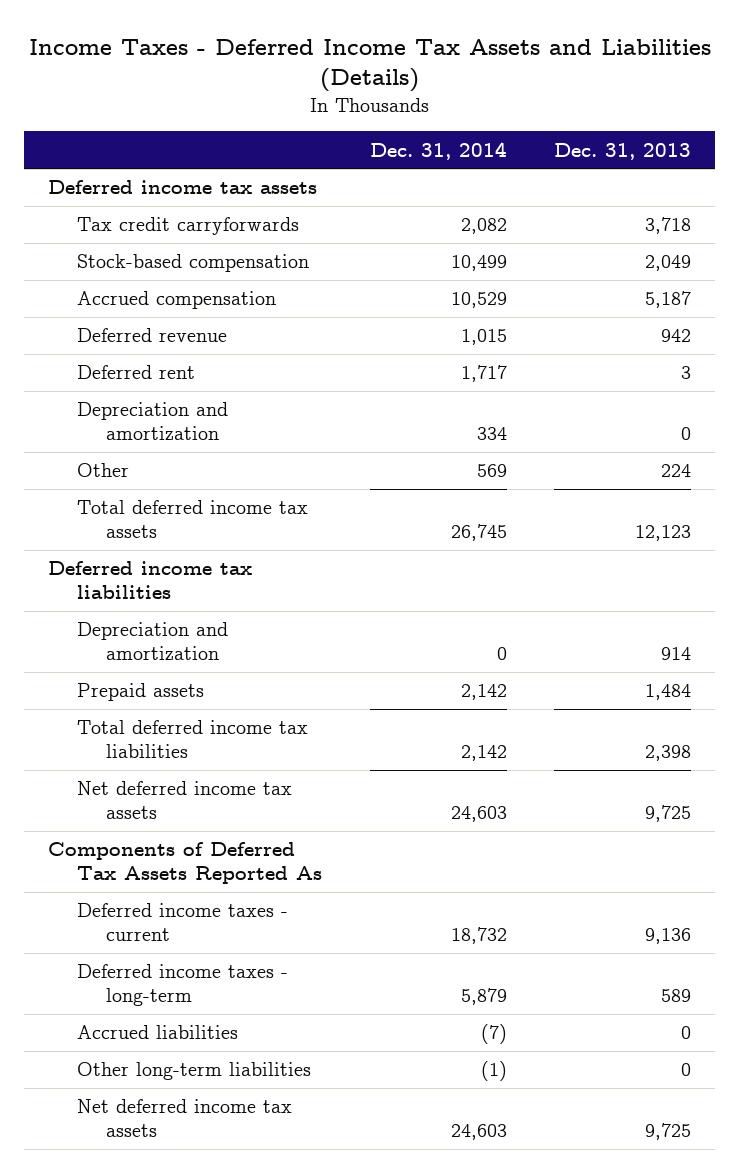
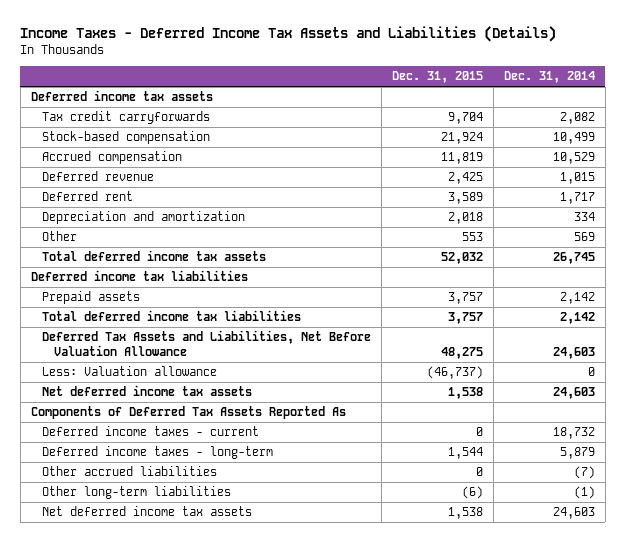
[554,142,692,160] Dec. 31, 2013 -> none
none -> [392,71,484,84] Dec. 31, 2015
[77,622,229,662] Depreciation and amortization -> none
none -> [42,330,372,357] Deferred Tax Assets and Liabilities, Net Before Valuation Allowance
none -> [42,366,218,377] Less: Valuation allowance
[77,1025,239,1040] Accrued liabilities -> [42,466,218,477] Other accrued liabilities

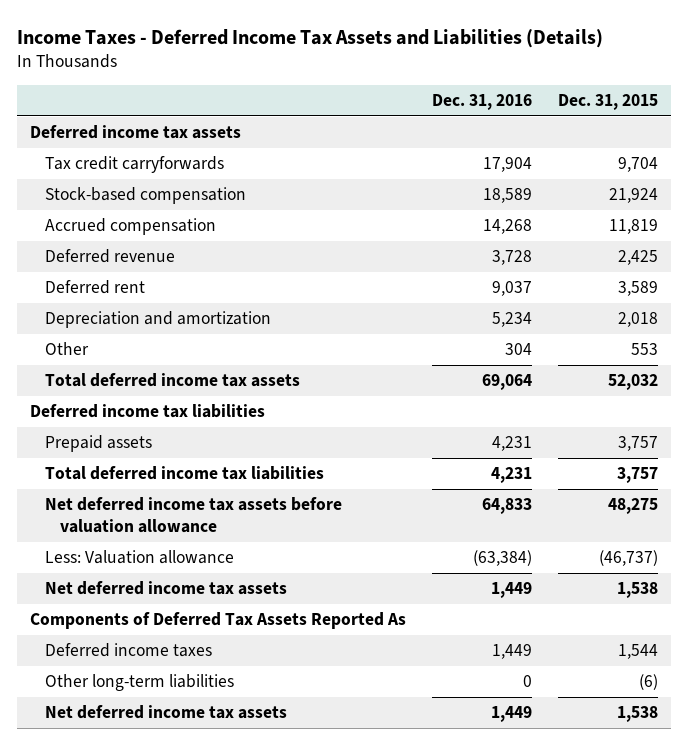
[503,71,595,84] Dec. 31, 2014 -> none
none -> [431,93,532,110] Dec. 31, 2016
[42,330,372,357] Deferred Tax Assets and Liabilities, Net Before Valuation Allowance -> [45,497,343,534] Net deferred income tax assets before valuation allowance
[42,426,260,437] Deferred income taxes - current -> none
[42,466,218,477] Other accrued liabilities -> none
[42,446,274,460] Deferred income taxes - long-term -> [45,643,213,658] Deferred income taxes

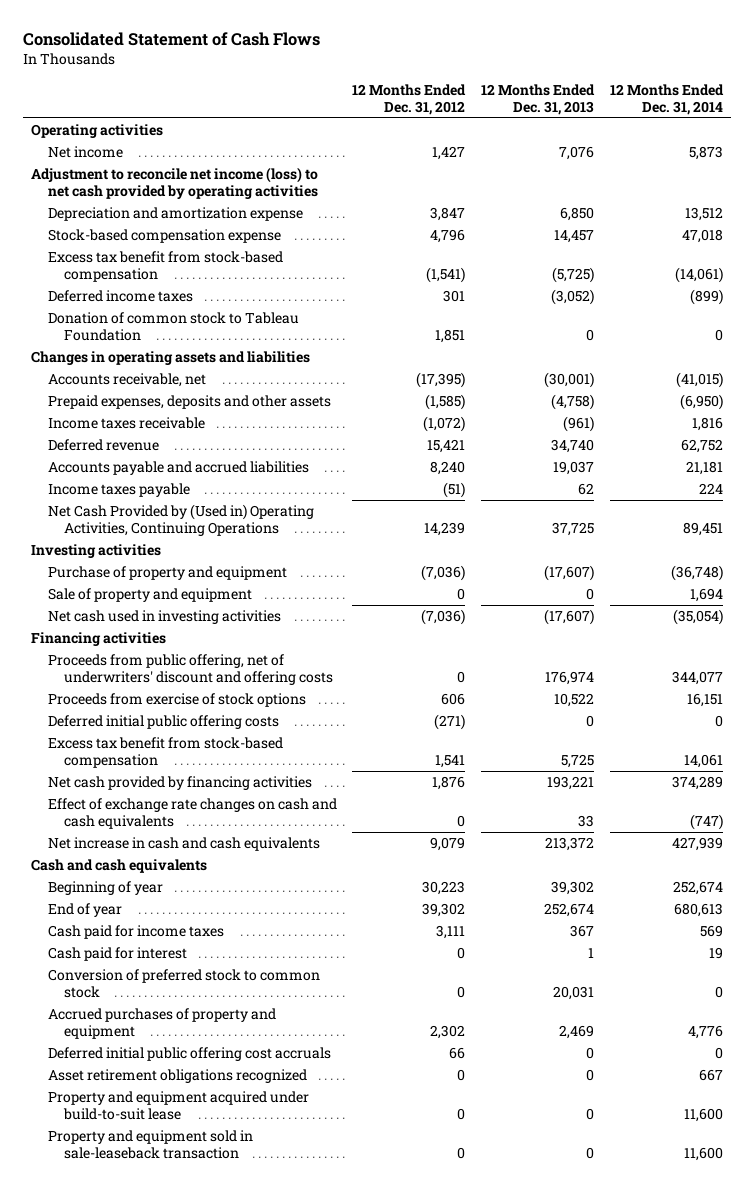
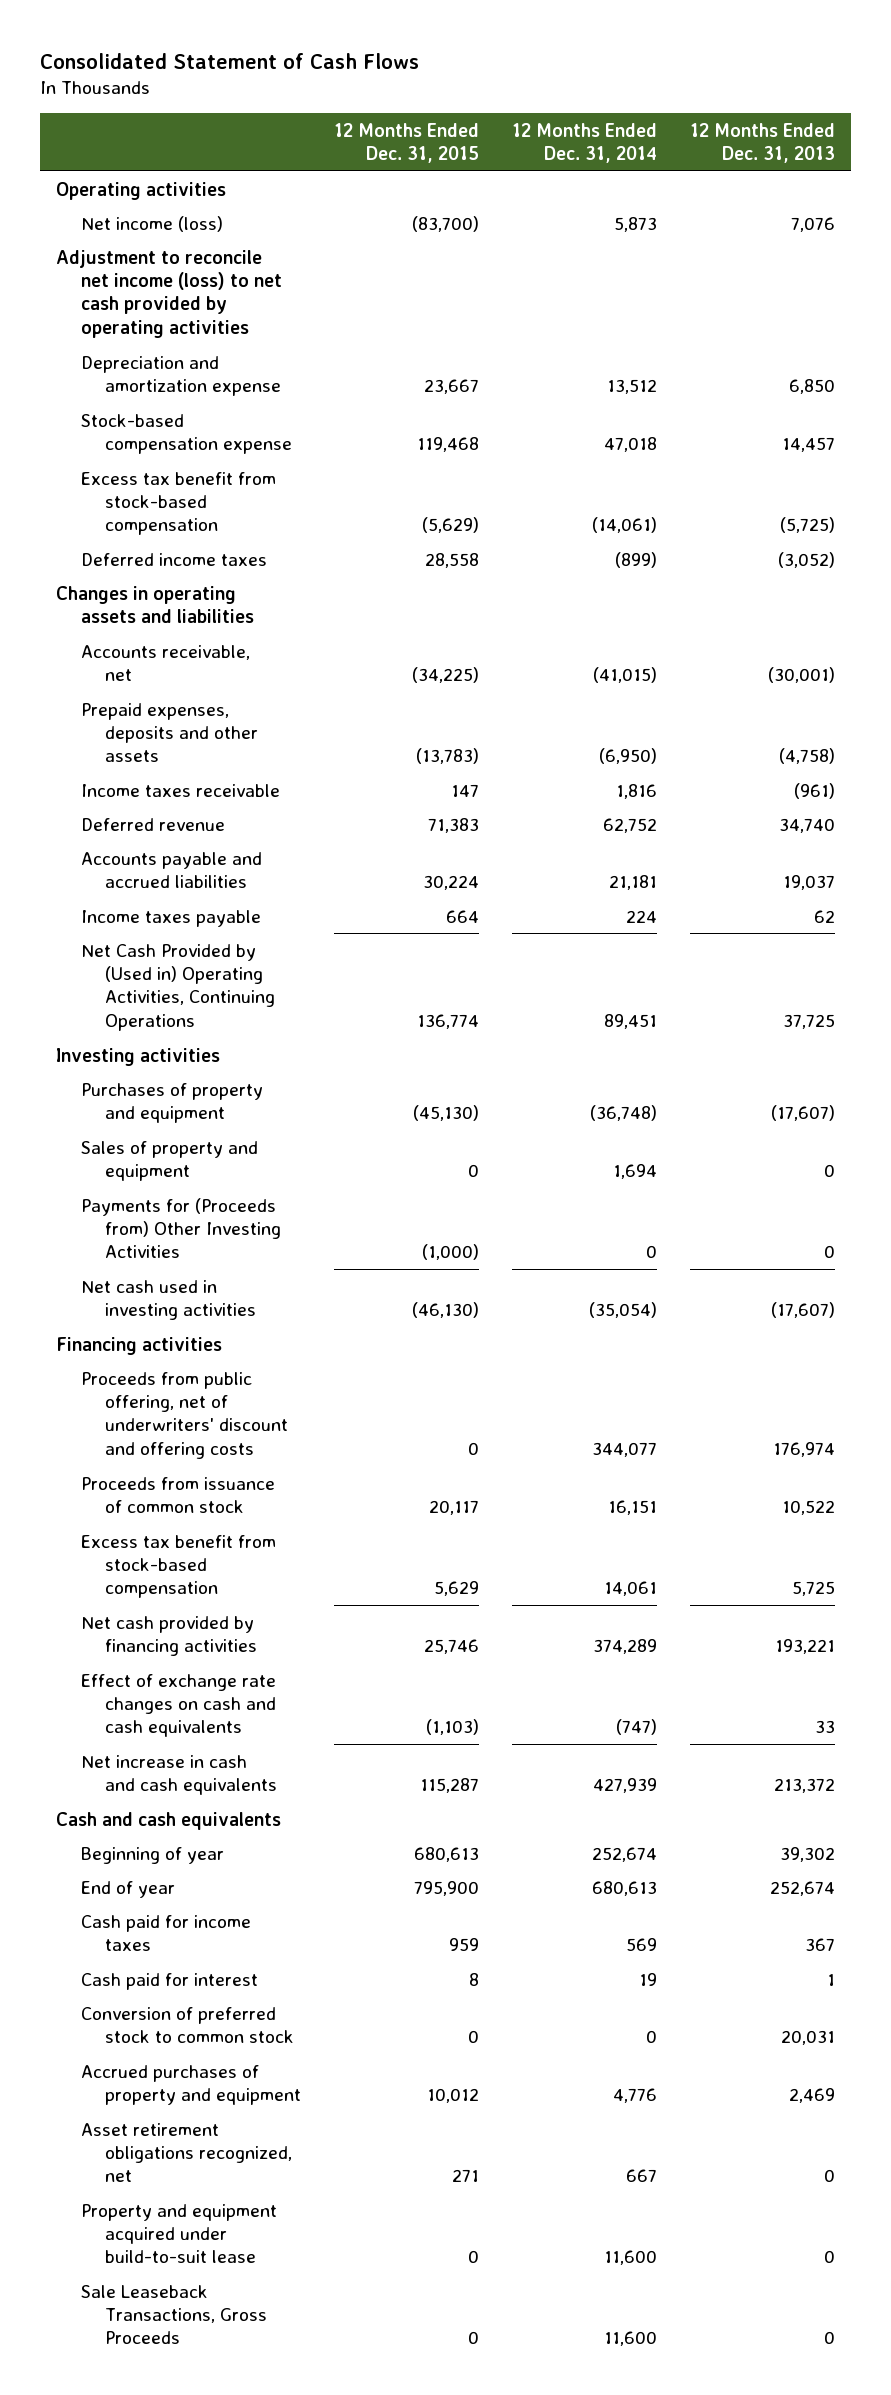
[352,83,467,115] 12 Months Ended Dec. 31, 2012 -> none
none -> [333,122,479,164] 12 Months Ended Dec. 31, 2015
[47,146,123,159] Net income -> [80,215,223,232] Net income (loss)
[47,312,299,342] Donation of common stock to Tableau Foundation -> none
[47,566,287,581] Purchase of property and equipment -> [80,1082,263,1124] Purchases of property and equipment
[47,588,252,603] Sale of property and equipment -> [80,1140,258,1182] Sales of property and equipment
none -> [80,1197,281,1259] Payments for (Proceeds from) Other Investing Activities
[47,715,279,730] Deferred initial public offering costs -> none
[47,693,306,708] Proceeds from exercise of stock options -> [80,1476,275,1514] Proceeds from issuance of common stock
[47,1047,331,1062] Deferred initial public offering cost accruals -> none
[47,1069,307,1084] Asset retirement obligations recognized -> [80,2122,292,2183] Asset retirement obligations recognized, net
[47,1130,253,1160] Property and equipment sold in sale-leaseback transaction -> [80,2284,267,2345] Sale Leaseback Transactions, Gross Proceeds

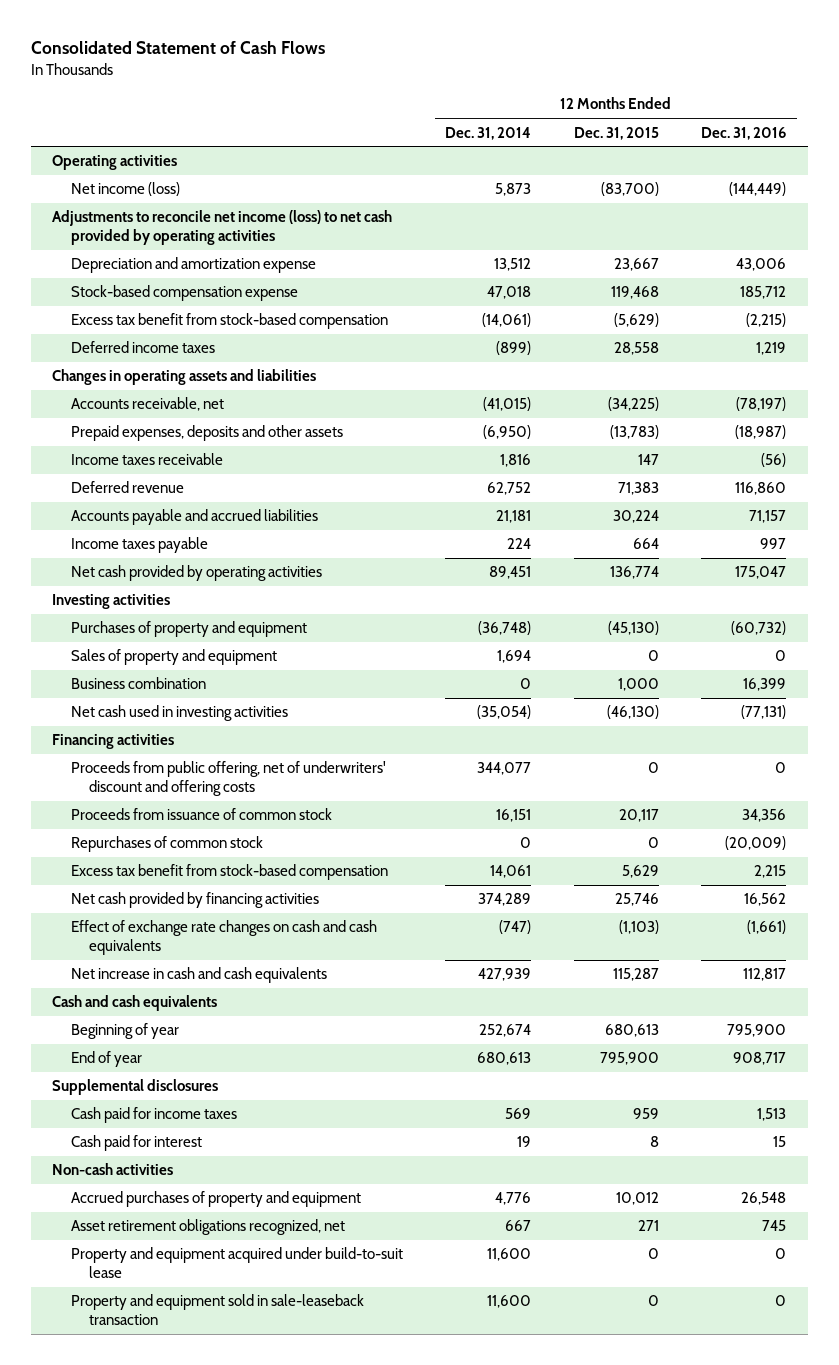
[689,122,835,164] 12 Months Ended Dec. 31, 2013 -> none
none -> [701,126,787,140] Dec. 31, 2016
[56,249,282,338] Adjustment to reconcile net income (loss) to net cash provided by operating activities -> [52,210,393,246] Adjustments to reconcile net income (loss) to net cash provided by operating activities
[80,943,275,1031] Net Cash Provided by (Used in) Operating Activities, Continuing Operations -> [70,565,322,582] Net cash provided by operating activities
[80,1197,281,1259] Payments for (Proceeds from) Other Investing Activities -> none
none -> [70,677,206,690] Business combination
none -> [70,836,263,853] Repurchases of common stock
none -> [52,1079,219,1096] Supplemental disclosures
[80,2006,294,2044] Conversion of preferred stock to common stock -> none
none -> [52,1163,174,1176] Non-cash activities
[80,2284,267,2345] Sale Leaseback Transactions, Gross Proceeds -> [70,1294,364,1326] Property and equipment sold in sale-leaseback transaction

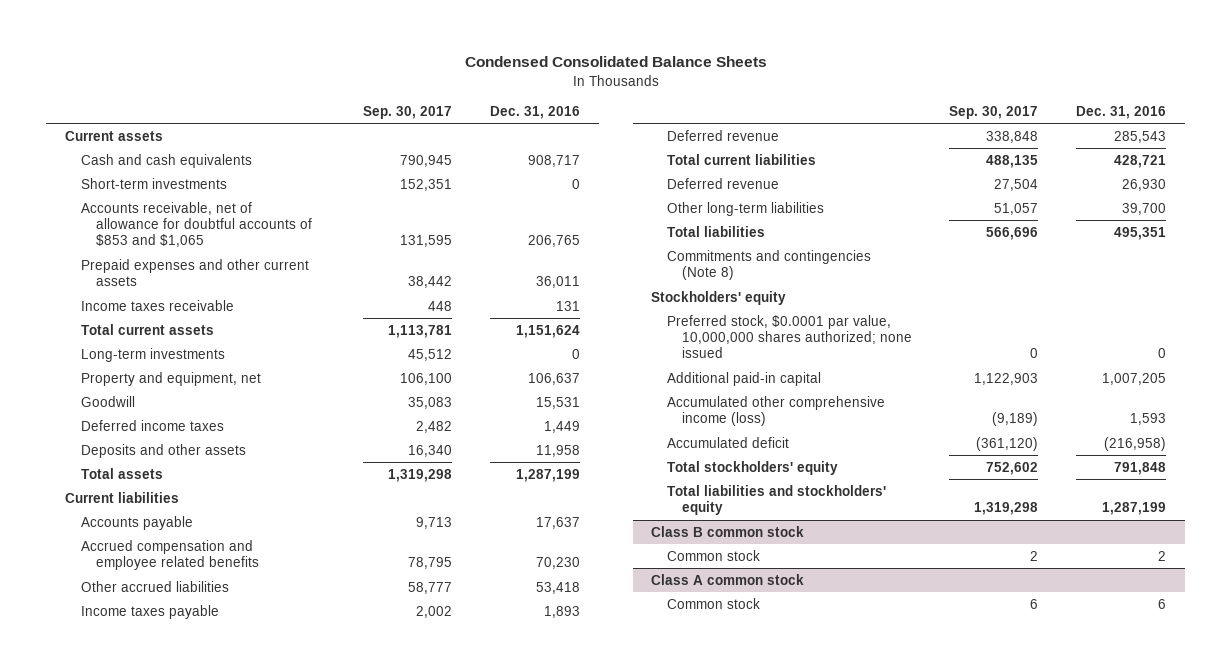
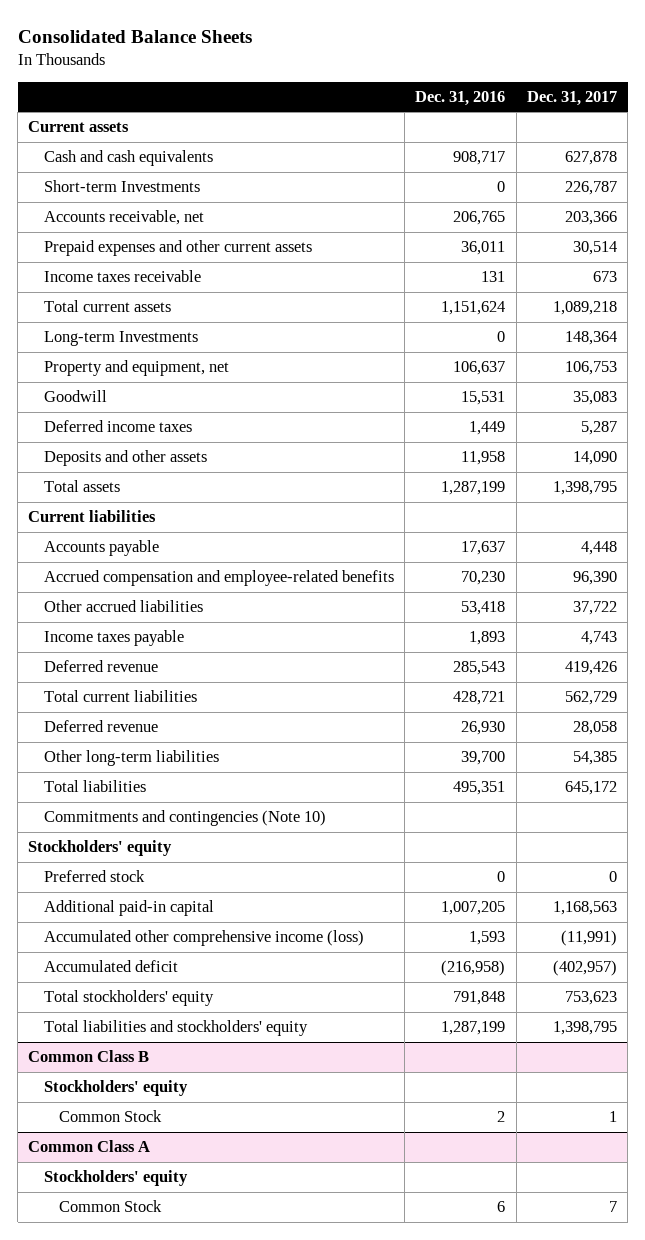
[464,56,767,68] Condensed Consolidated Balance Sheets -> [17,30,252,44] Consolidated Balance Sheets
[363,105,453,119] Sep. 30, 2017 -> none
none -> [526,90,617,106] Dec. 31, 2017
[80,177,227,189] Short-term investments -> [43,180,200,193] Short-term Investments
[80,201,312,248] Accounts receivable, net of allowance for doubtful accounts of $853 and $1,065 -> [43,210,204,226] Accounts receivable, net
[80,347,225,362] Long-term investments -> [43,331,198,347] Long-term Investments
[80,539,259,571] Accrued compensation and employee related benefits -> [43,570,394,587] Accrued compensation and employee-related benefits
[666,249,871,281] Commitments and contingencies (Note 8) -> [43,810,326,827] Commitments and contingencies (Note 10)
[666,314,912,359] Preferred stock, $0.0001 par value, 10,000,000 shares authorized; none issued -> [43,870,145,883] Preferred stock
[651,525,805,537] Class B common stock -> [28,1050,150,1063] Common Class B
none -> [43,1080,188,1097] Stockholders' equity
[666,549,760,561] Common stock -> [59,1110,163,1123] Common Stock
[651,573,805,585] Class A common stock -> [28,1140,151,1153] Common Class A
none -> [43,1170,188,1187] Stockholders' equity
[666,597,760,609] Common stock -> [59,1200,163,1213] Common Stock

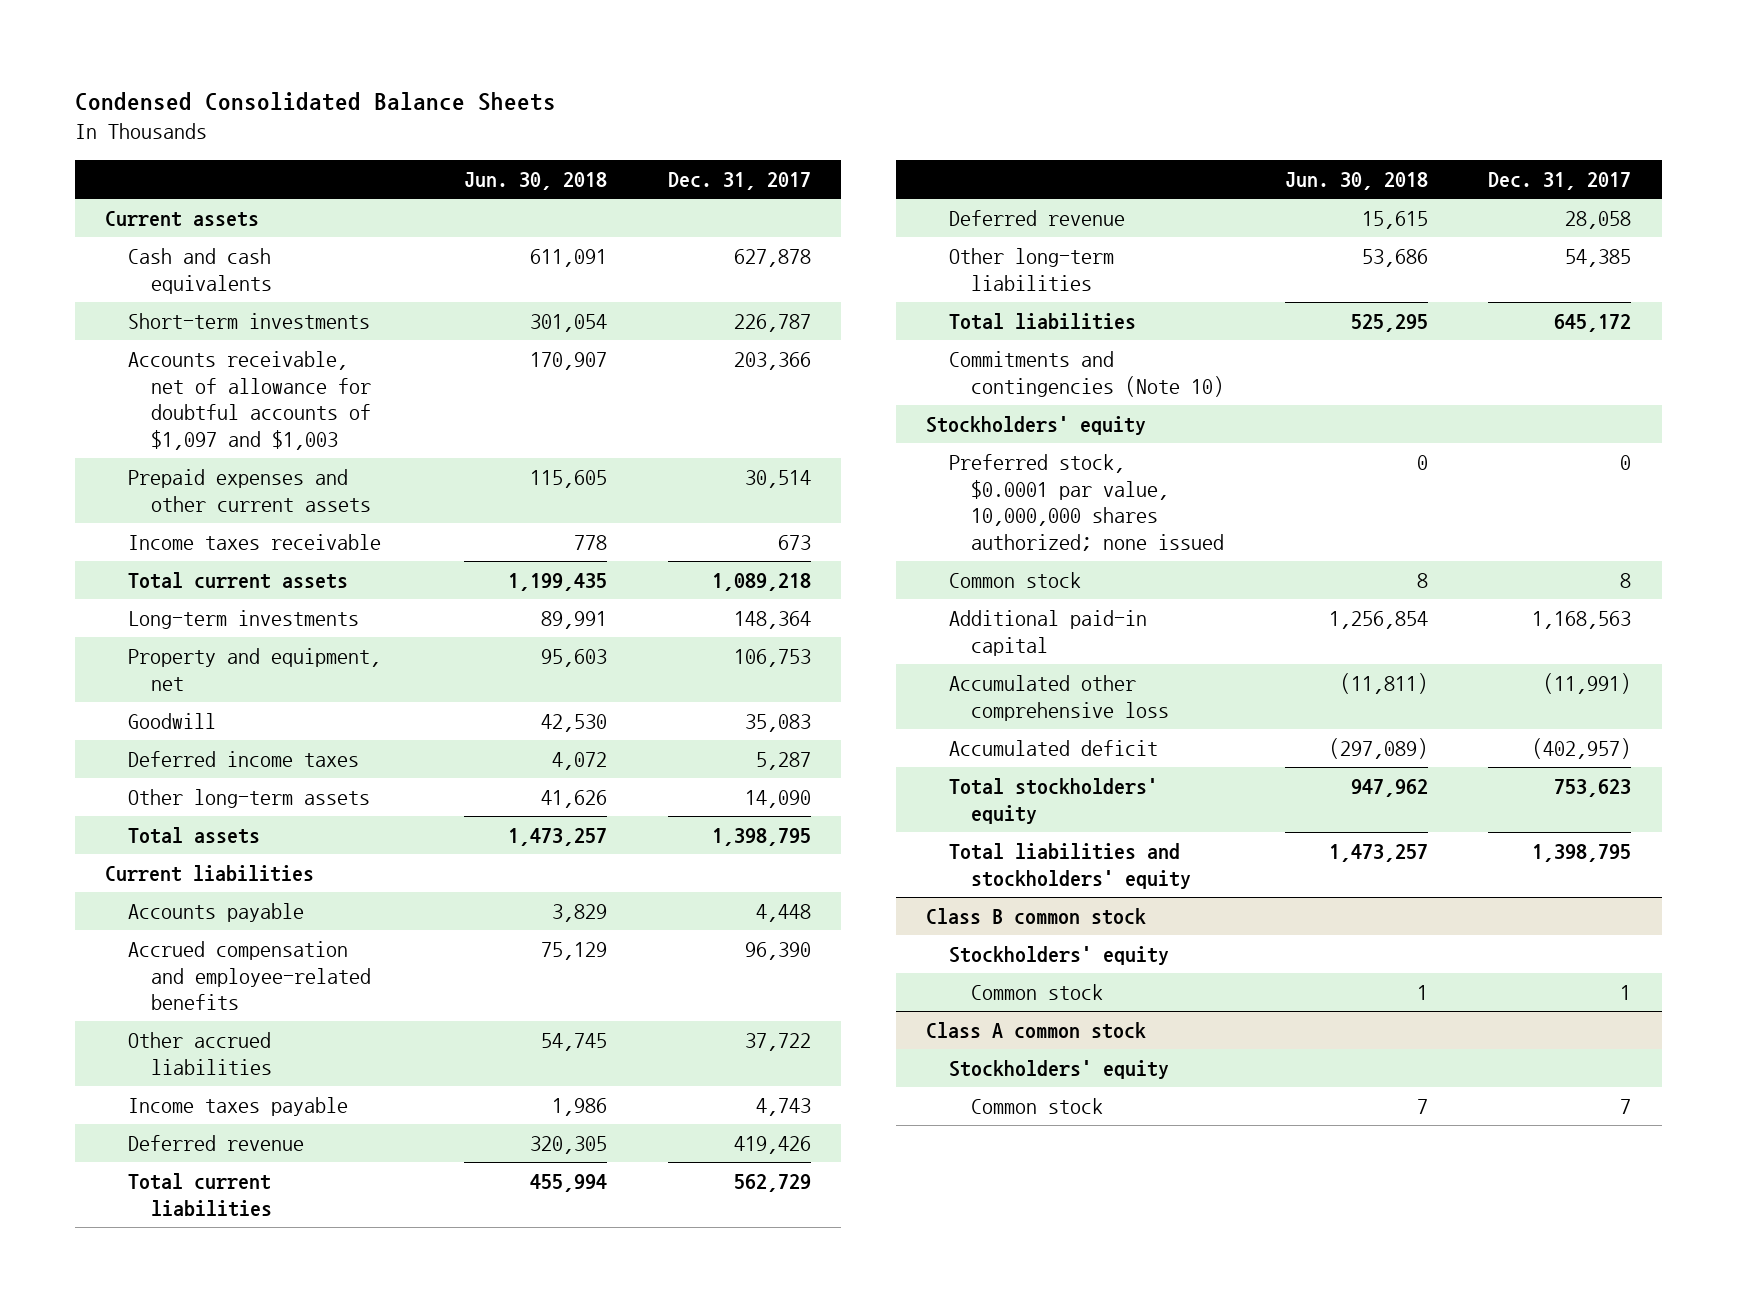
[17,30,252,44] Consolidated Balance Sheets -> [74,91,556,111] Condensed Consolidated Balance Sheets
[415,90,506,106] Dec. 31, 2016 -> none
none -> [464,172,608,191] Jun. 30, 2018
[43,180,200,193] Short-term Investments -> [127,313,370,330] Short-term investments
[43,210,204,226] Accounts receivable, net -> [127,351,371,450] Accounts receivable, net of allowance for doubtful accounts of $1,097 and $1,003
[43,331,198,347] Long-term Investments -> [127,610,359,630] Long-term investments
[43,450,207,467] Deposits and other assets -> [127,789,370,809] Other long-term assets
[43,870,145,883] Preferred stock -> [948,454,1225,551] Preferred stock, $0.0001 par value, 10,000,000 shares authorized; none issued
none -> [948,572,1081,589] Common stock
[43,930,364,947] Accumulated other comprehensive income (loss) -> [948,675,1170,721] Accumulated other comprehensive loss
[28,1050,150,1063] Common Class B -> [925,908,1146,926] Class B common stock
[59,1110,163,1123] Common Stock -> [971,984,1104,1001] Common stock
[28,1140,151,1153] Common Class A -> [925,1022,1146,1040] Class A common stock
[59,1200,163,1213] Common Stock -> [971,1098,1104,1115] Common stock

